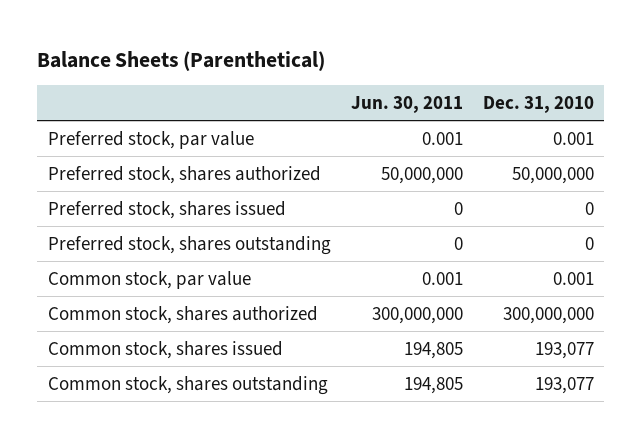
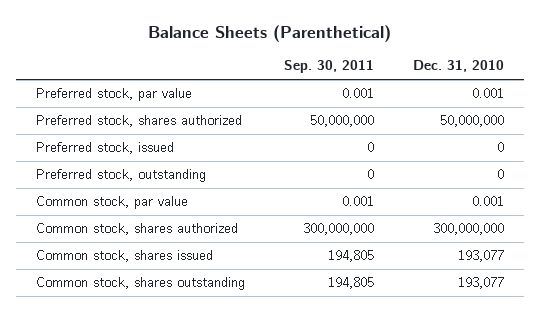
[350,96,463,114] Jun. 30, 2011 -> none
none -> [283,60,374,74] Sep. 30, 2011
[47,200,286,219] Preferred stock, shares issued -> [35,142,174,155] Preferred stock, issued
[47,235,331,255] Preferred stock, shares outstanding -> [35,169,206,183] Preferred stock, outstanding

